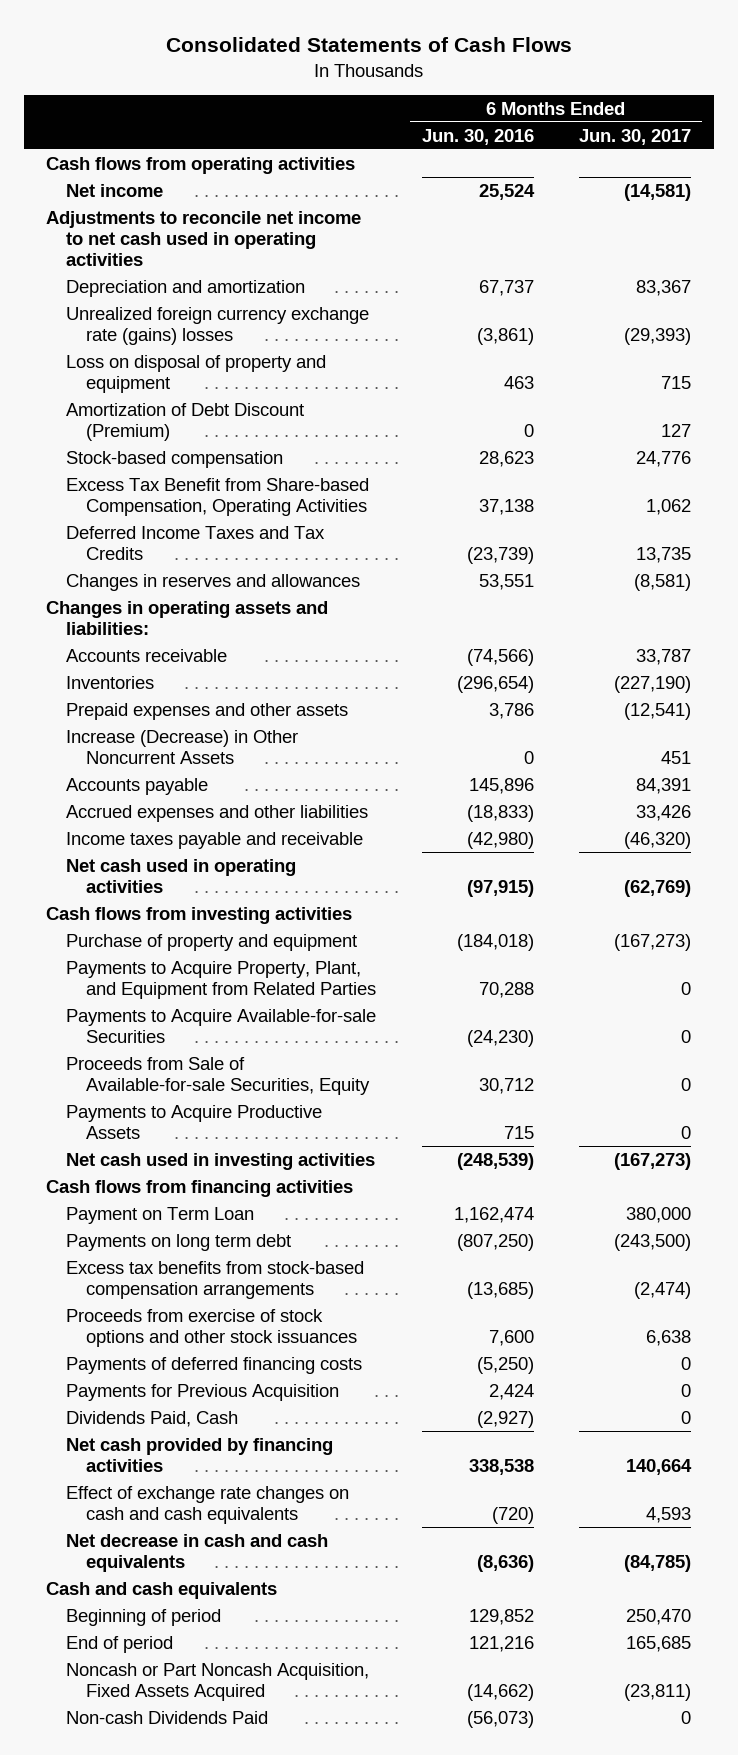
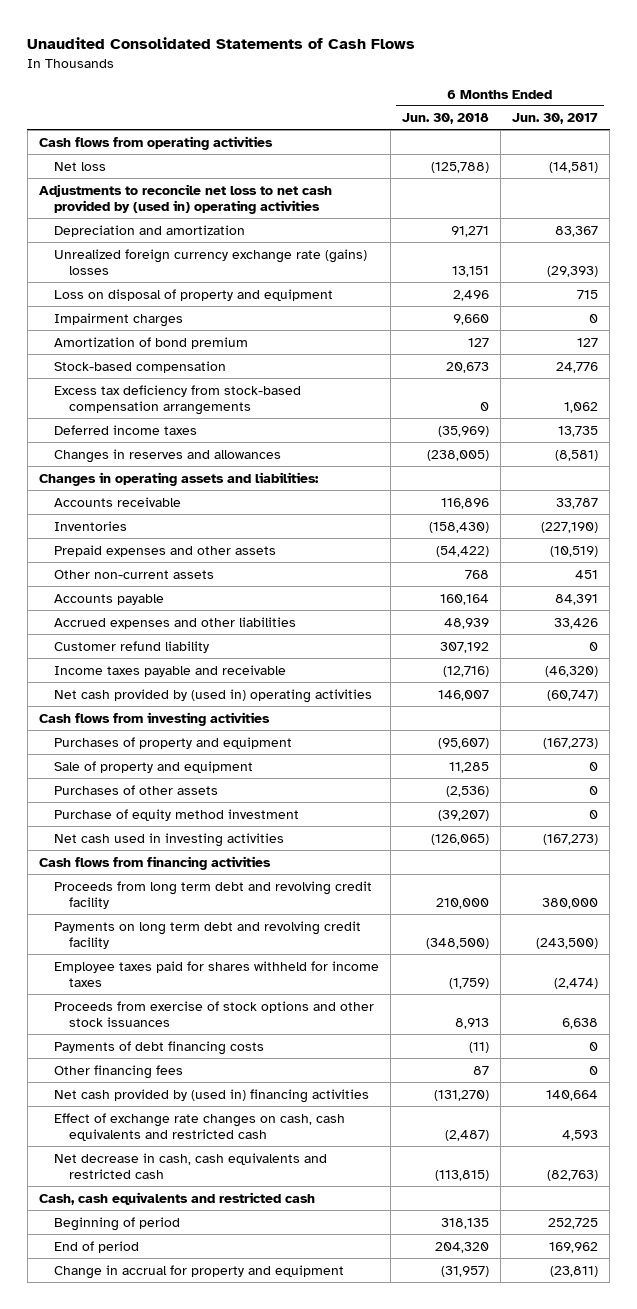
[165,37,572,53] Consolidated Statements of Cash Flows -> [27,36,416,49] Unaudited Consolidated Statements of Cash Flows
[421,128,534,145] Jun. 30, 2016 -> none
none -> [401,113,489,125] Jun. 30, 2018
[66,183,164,197] Net income -> [53,161,106,171] Net loss
[46,210,362,267] Adjustments to reconcile net income to net cash used in operating activities -> [38,183,332,215] Adjustments to reconcile net loss to net cash provided by (used in) operating activities
none -> [53,312,183,327] Impairment charges
[66,402,305,441] Amortization of Debt Discount (Premium) -> [53,336,248,349] Amortization of bond premium
[66,477,370,516] Excess Tax Benefit from Share-based Compensation, Operating Activities -> [53,384,301,416] Excess tax deficiency from stock-based compensation arrangements
[66,525,326,560] Deferred Income Taxes and Tax Credits -> [53,424,197,435] Deferred income taxes
[624,702,692,720] (12,541) -> [550,545,599,557] (10,519)
[66,729,299,764] Increase (Decrease) in Other Noncurrent Assets -> [53,569,214,579] Other non-current assets
none -> [53,640,209,653] Customer refund liability
[66,858,297,893] Net cash used in operating activities -> [53,688,372,703] Net cash provided by (used in) operating activities
[624,879,692,897] (62,769) -> [547,689,599,701] (60,747)
[66,960,376,999] Payments to Acquire Property, Plant, and Equipment from Related Parties -> none
[66,1008,377,1043] Payments to Acquire Available-for-sale Securities -> none
[66,1056,370,1095] Proceeds from Sale of Available-for-sale Securities, Equity -> none
[66,1104,323,1139] Payments to Acquire Productive Assets -> none
[66,933,358,951] Purchase of property and equipment -> [53,736,292,749] Purchases of property and equipment
none -> [53,760,253,773] Sale of property and equipment
none -> [53,784,218,795] Purchases of other assets
none -> [53,808,299,821] Purchase of equity method investment
[66,1206,255,1224] Payment on Term Loan -> [53,880,372,910] Proceeds from long term debt and revolving credit facility
[66,1233,292,1251] Payments on long term debt -> [53,920,361,950] Payments on long term debt and revolving credit facility
[66,1260,365,1299] Excess tax benefits from stock-based compensation arrangements -> [53,960,379,988] Employee taxes paid for shares withheld for income taxes
[66,1383,340,1401] Payments for Previous Acquisition -> none
[66,1410,239,1427] Dividends Paid, Cash -> none
[66,1710,269,1724] Non-cash Dividends Paid -> none
[66,1356,363,1374] Payments of deferred financing costs -> [53,1040,264,1055] Payments of debt financing costs
none -> [53,1064,183,1079] Other financing fees
[66,1437,334,1472] Net cash provided by financing activities -> [53,1088,369,1103] Net cash provided by (used in) financing activities
[66,1485,350,1524] Effect of exchange rate changes on cash and cash equivalents -> [53,1112,345,1142] Effect of exchange rate changes on cash, cash equivalents and restricted cash
[66,1533,329,1572] Net decrease in cash and cash equivalents -> [53,1152,327,1180] Net decrease in cash, cash equivalents and restricted cash
[624,1554,692,1572] (84,785) -> [547,1170,599,1182] (82,763)
[46,1581,278,1599] Cash and cash equivalents -> [38,1191,315,1205] Cash, cash equivalents and restricted cash
[626,1608,692,1625] 250,470 -> [548,1217,599,1229] 252,725
[626,1635,692,1652] 165,685 -> [549,1241,599,1253] 169,962
[66,1662,370,1701] Noncash or Part Noncash Acquisition, Fixed Assets Acquired -> [53,1264,344,1279] Change in accrual for property and equipment

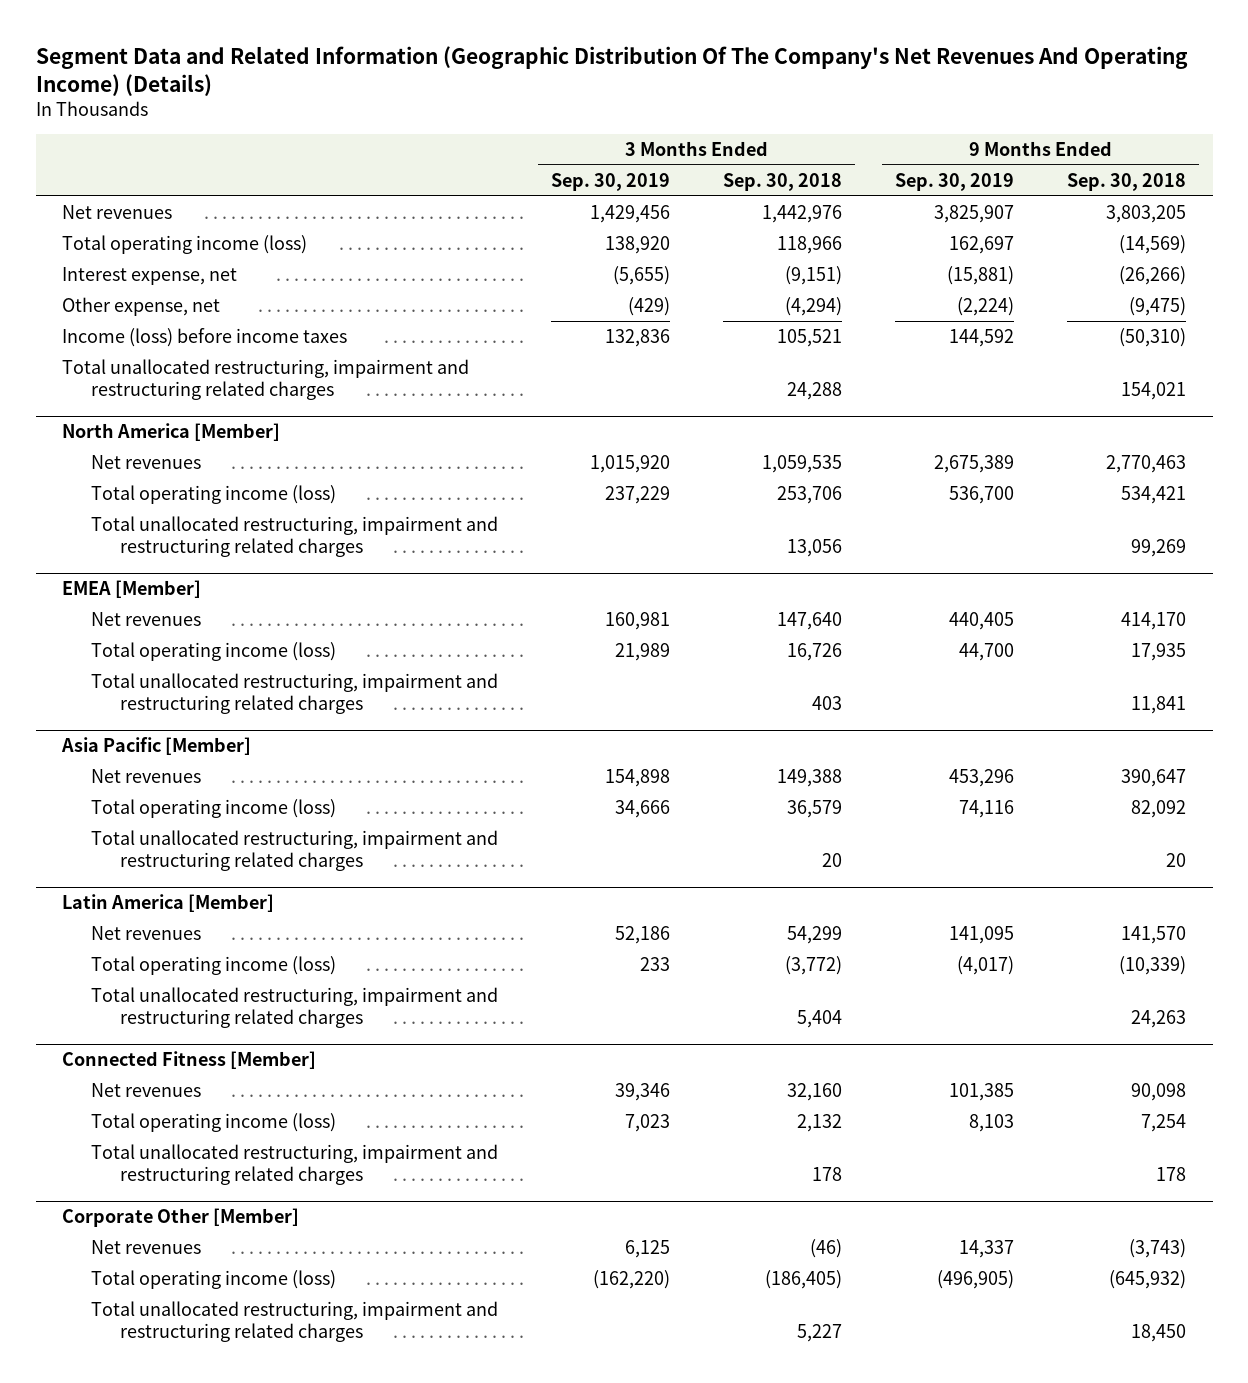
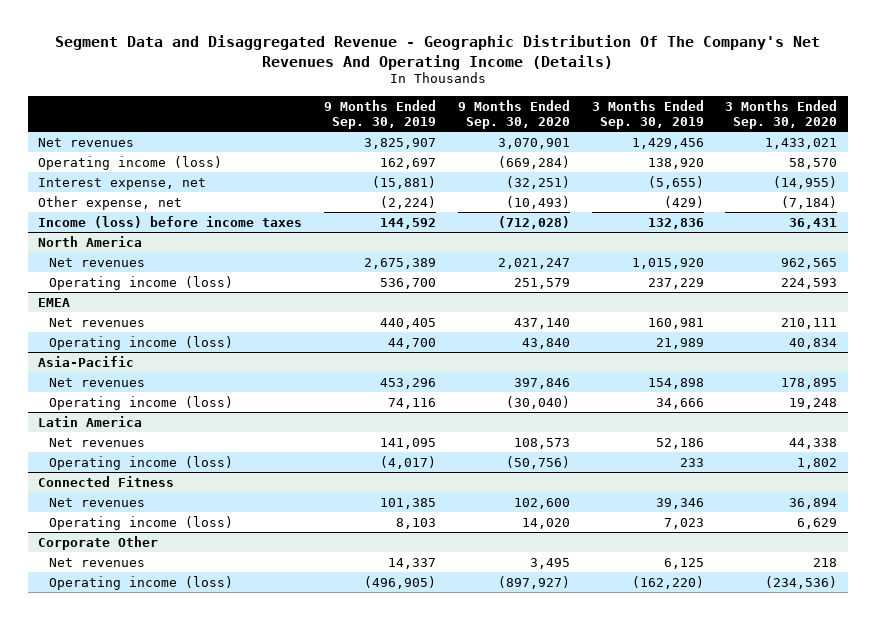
[35,45,1188,96] Segment Data and Related Information (Geographic Distribution Of The Company's Net Revenues And Operating Income) (Details) -> [54,35,820,70] Segment Data and Disaggregated Revenue - Geographic Distribution Of The Company's Net Revenues And Operating Income (Details)
[723,172,843,191] Sep. 30, 2018 -> none
[1067,172,1187,191] Sep. 30, 2018 -> none
none -> [457,99,570,129] 9 Months Ended Sep. 30, 2020
none -> [725,99,838,129] 3 Months Ended Sep. 30, 2020
[62,234,308,254] Total operating income (loss) -> [38,155,223,170] Operating income (loss)
[62,358,470,401] Total unallocated restructuring, impairment and restructuring related charges -> none
[62,423,281,442] North America [Member] -> [38,235,143,247] North America
[90,515,498,558] Total unallocated restructuring, impairment and restructuring related charges -> none
[90,484,336,504] Total operating income (loss) -> [49,275,234,290] Operating income (loss)
[62,580,202,599] EMEA [Member] -> [38,297,71,307] EMEA
[90,672,498,715] Total unallocated restructuring, impairment and restructuring related charges -> none
[90,641,336,661] Total operating income (loss) -> [49,335,234,350] Operating income (loss)
[61,737,252,756] Asia Pacific [Member] -> [38,355,135,367] Asia-Pacific
[90,829,498,872] Total unallocated restructuring, impairment and restructuring related charges -> none
[90,798,336,818] Total operating income (loss) -> [49,395,234,410] Operating income (loss)
[62,894,275,913] Latin America [Member] -> [38,415,143,427] Latin America
[90,986,498,1029] Total unallocated restructuring, impairment and restructuring related charges -> none
[90,955,336,975] Total operating income (loss) -> [49,455,234,470] Operating income (loss)
[62,1051,317,1070] Connected Fitness [Member] -> [38,475,175,487] Connected Fitness
[90,1143,498,1186] Total unallocated restructuring, impairment and restructuring related charges -> none
[90,1112,336,1132] Total operating income (loss) -> [49,515,234,530] Operating income (loss)
[62,1208,300,1228] Corporate Other [Member] -> [38,535,159,550] Corporate Other
[90,1300,498,1343] Total unallocated restructuring, impairment and restructuring related charges -> none
[90,1269,336,1289] Total operating income (loss) -> [49,575,234,590] Operating income (loss)

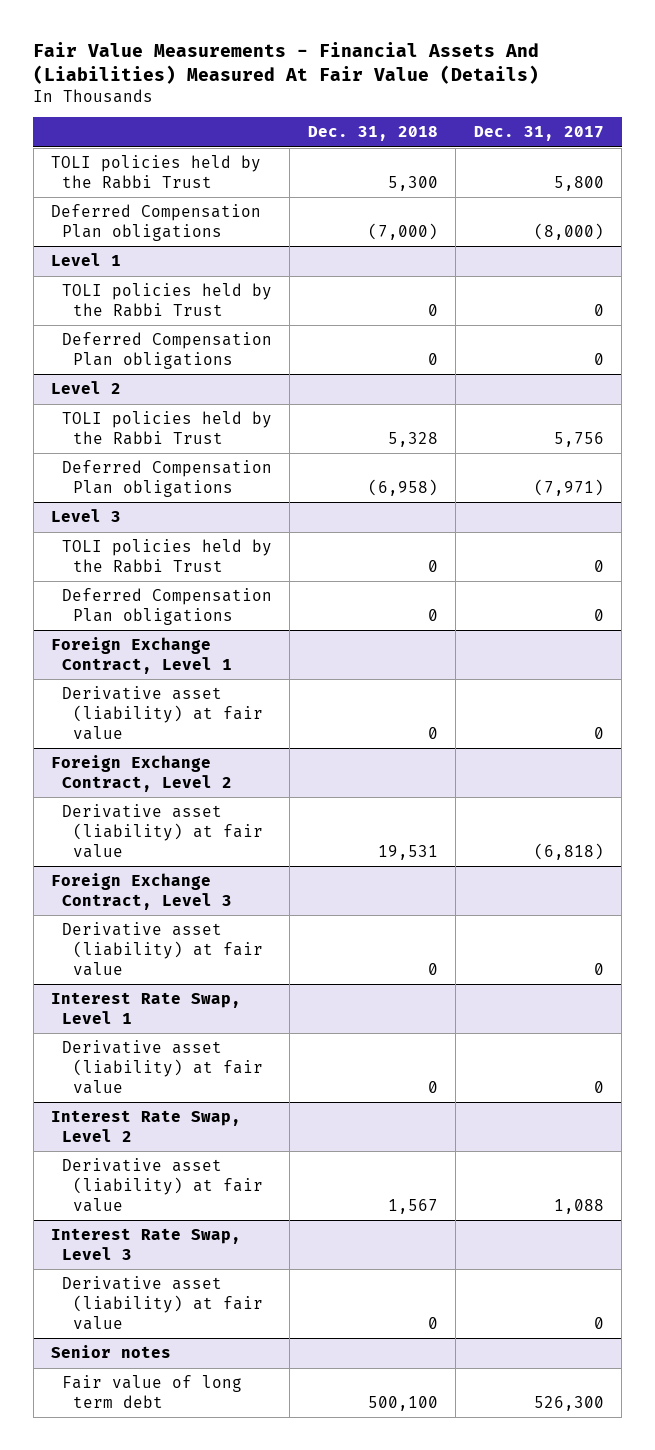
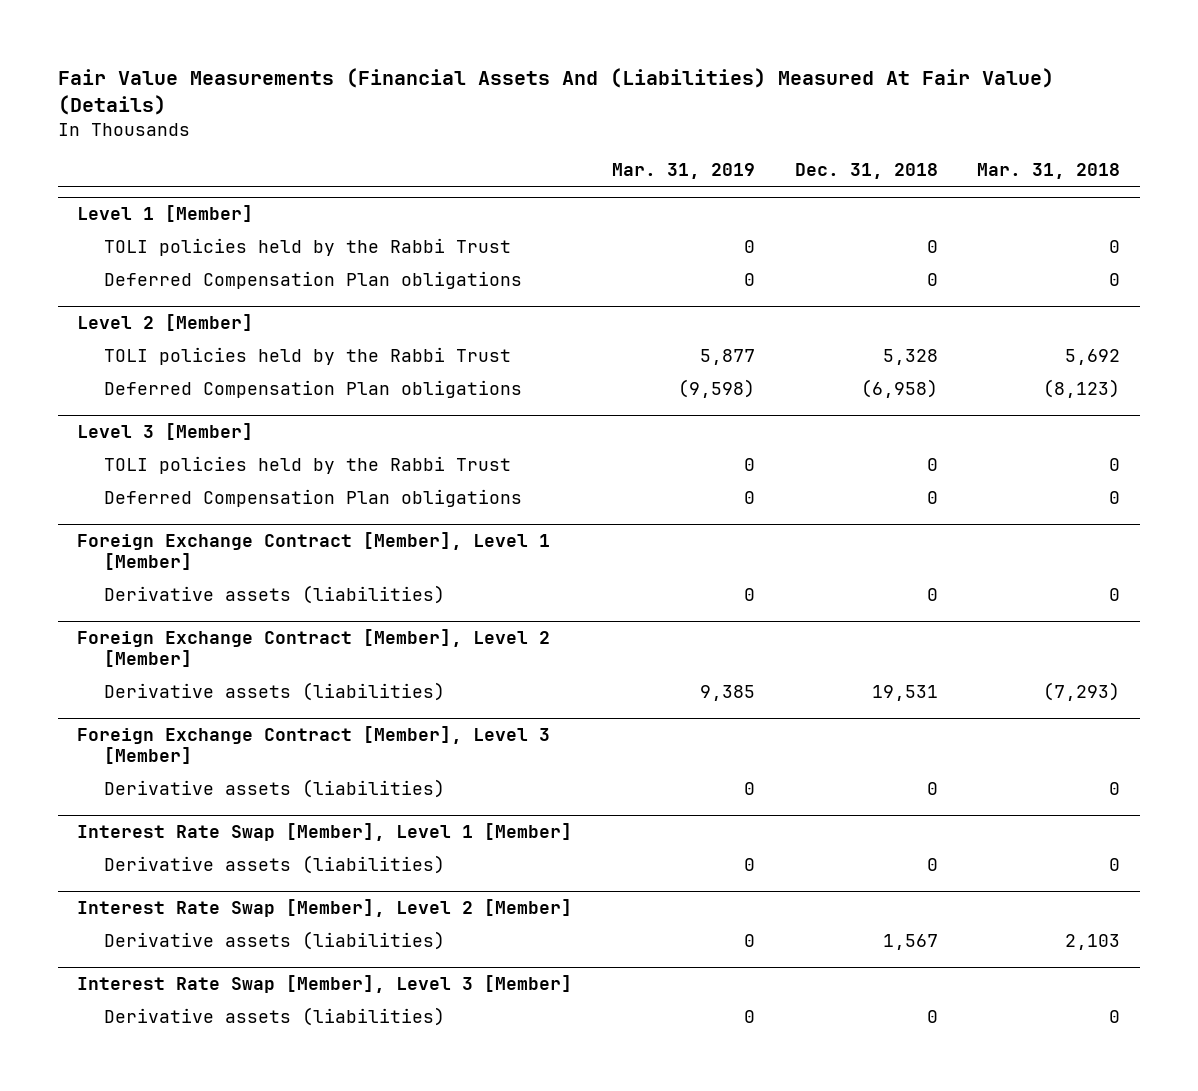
[33,42,540,85] Fair Value Measurements - Financial Assets And (Liabilities) Measured At Fair Value (Details) -> [57,67,1054,116] Fair Value Measurements (Financial Assets And (Liabilities) Measured At Fair Value) (Details)
[473,126,604,142] Dec. 31, 2017 -> none
none -> [612,163,756,180] Mar. 31, 2019
none -> [977,163,1121,180] Mar. 31, 2018
[51,155,262,189] TOLI policies held by the Rabbi Trust -> none
[51,204,262,241] Deferred Compensation Plan obligations -> none
[51,253,122,267] Level 1 -> [77,205,254,223] Level 1 [Member]
[51,381,122,395] Level 2 -> [77,314,254,332] Level 2 [Member]
[51,509,122,523] Level 3 -> [77,423,254,441] Level 3 [Member]
[51,1345,172,1359] Senior notes -> none
[62,1375,243,1408] Fair value of long term debt -> none
[51,637,233,674] Foreign Exchange Contract, Level 1 -> [77,532,551,570] Foreign Exchange Contract [Member], Level 1 [Member]
[62,686,263,740] Derivative asset (liability) at fair value -> [103,584,445,604] Derivative assets (liabilities)
[51,755,233,792] Foreign Exchange Contract, Level 2 -> [77,629,551,667] Foreign Exchange Contract [Member], Level 2 [Member]
[62,804,263,858] Derivative asset (liability) at fair value -> [103,681,445,701] Derivative assets (liabilities)
[51,873,233,910] Foreign Exchange Contract, Level 3 -> [77,726,551,764] Foreign Exchange Contract [Member], Level 3 [Member]
[62,922,263,976] Derivative asset (liability) at fair value -> [103,778,445,798] Derivative assets (liabilities)
[51,992,242,1024] Interest Rate Swap, Level 1 -> [77,823,573,842] Interest Rate Swap [Member], Level 1 [Member]
[62,1040,263,1094] Derivative asset (liability) at fair value -> [103,854,445,874] Derivative assets (liabilities)
[51,1110,242,1142] Interest Rate Swap, Level 2 -> [77,899,573,918] Interest Rate Swap [Member], Level 2 [Member]
[62,1158,263,1212] Derivative asset (liability) at fair value -> [103,930,445,950] Derivative assets (liabilities)
[51,1228,242,1260] Interest Rate Swap, Level 3 -> [77,975,573,994] Interest Rate Swap [Member], Level 3 [Member]
[62,1276,263,1330] Derivative asset (liability) at fair value -> [103,1006,445,1026] Derivative assets (liabilities)

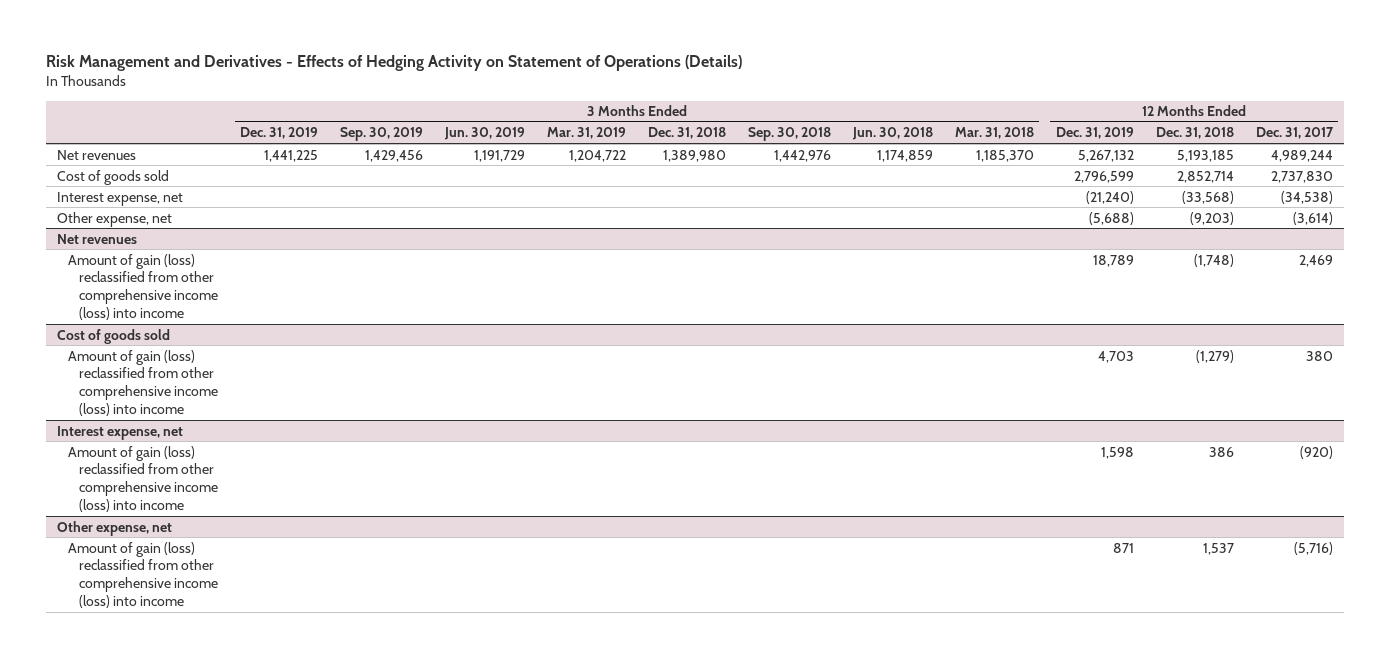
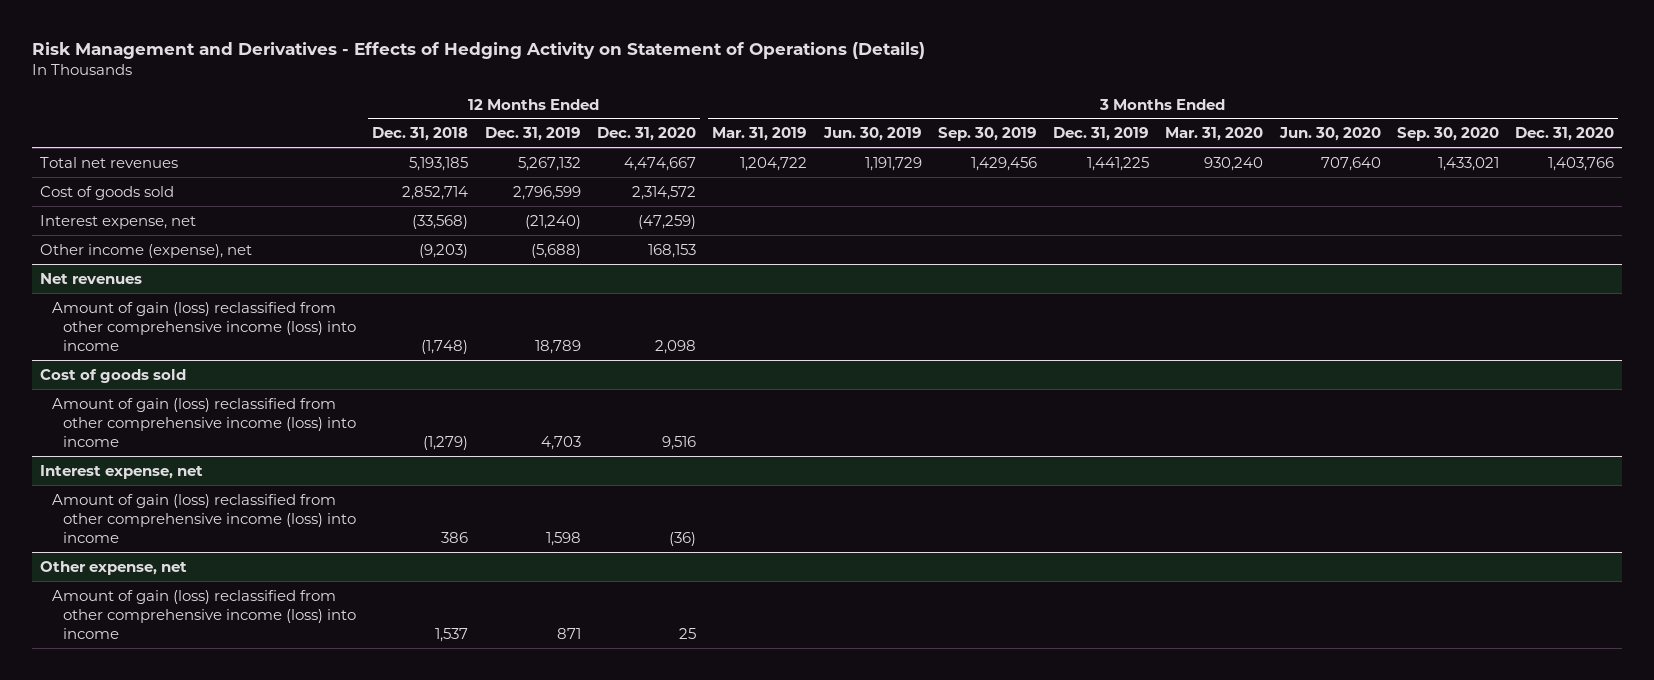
[648,127,727,140] Dec. 31, 2018 -> none
[747,127,831,142] Sep. 30, 2018 -> none
[851,127,933,141] Jun. 30, 2018 -> none
[954,127,1034,140] Mar. 31, 2018 -> none
[1255,127,1334,140] Dec. 31, 2017 -> none
none -> [596,127,696,142] Dec. 31, 2020
none -> [1165,127,1264,142] Mar. 31, 2020
none -> [1278,127,1381,142] Jun. 30, 2020
none -> [1396,127,1499,142] Sep. 30, 2020
none -> [1515,127,1615,142] Dec. 31, 2020
[56,149,136,160] Net revenues -> [39,156,178,168] Total net revenues
[56,211,172,227] Other expense, net -> [39,243,252,258] Other income (expense), net

